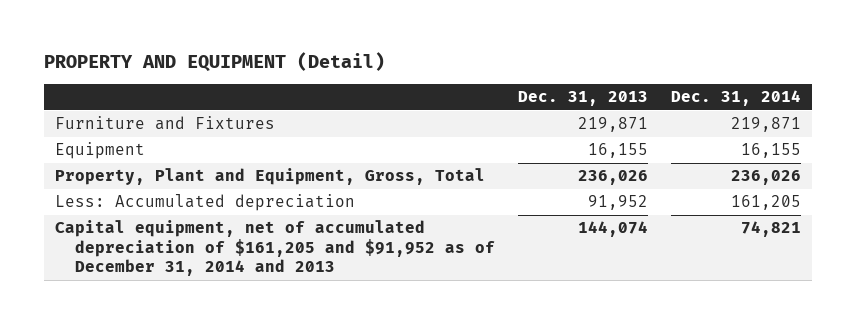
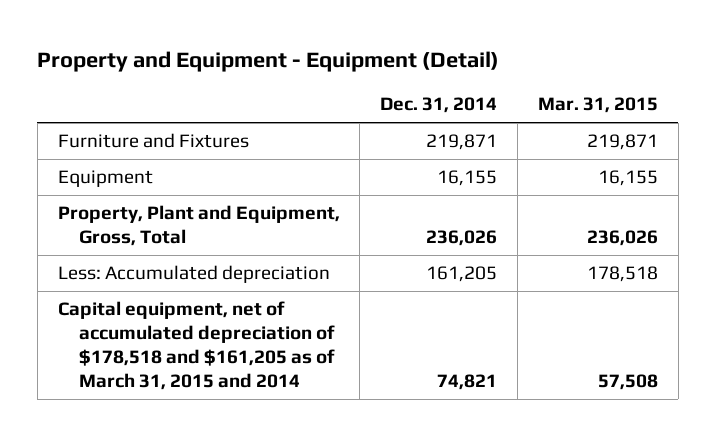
[44,52,386,72] PROPERTY AND EQUIPMENT (Detail) -> [37,50,500,72] Property and Equipment - Equipment (Detail)
[518,91,649,107] Dec. 31, 2013 -> none
none -> [537,97,658,114] Mar. 31, 2015
[55,220,496,277] Capital equipment, net of accumulated depreciation of $161,205 and $91,952 as of December 31, 2014 and 2013 -> [57,301,336,390] Capital equipment, net of accumulated depreciation of $178,518 and $161,205 as of March 31, 2015 and 2014

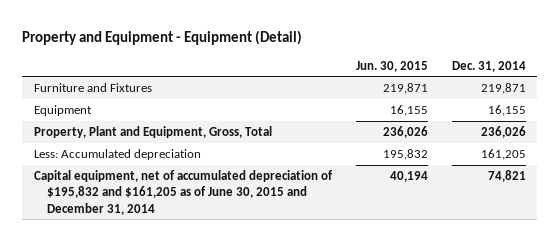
[537,97,658,114] Mar. 31, 2015 -> none
none -> [355,60,428,72] Jun. 30, 2015
[57,301,336,390] Capital equipment, net of accumulated depreciation of $178,518 and $161,205 as of March 31, 2015 and 2014 -> [34,170,334,215] Capital equipment, net of accumulated depreciation of $195,832 and $161,205 as of June 30, 2015 and December 31, 2014

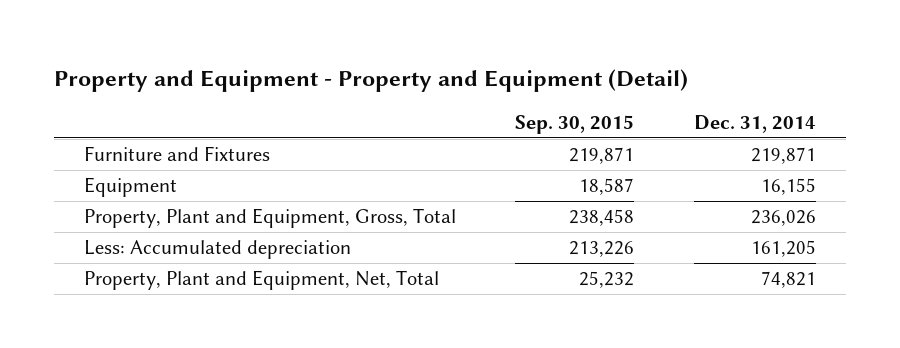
[22,29,303,45] Property and Equipment - Equipment (Detail) -> [54,68,689,92] Property and Equipment - Property and Equipment (Detail)
[355,60,428,72] Jun. 30, 2015 -> none
none -> [515,114,635,134] Sep. 30, 2015
[34,170,334,215] Capital equipment, net of accumulated depreciation of $195,832 and $161,205 as of June 30, 2015 and December 31, 2014 -> [83,270,439,291] Property, Plant and Equipment, Net, Total

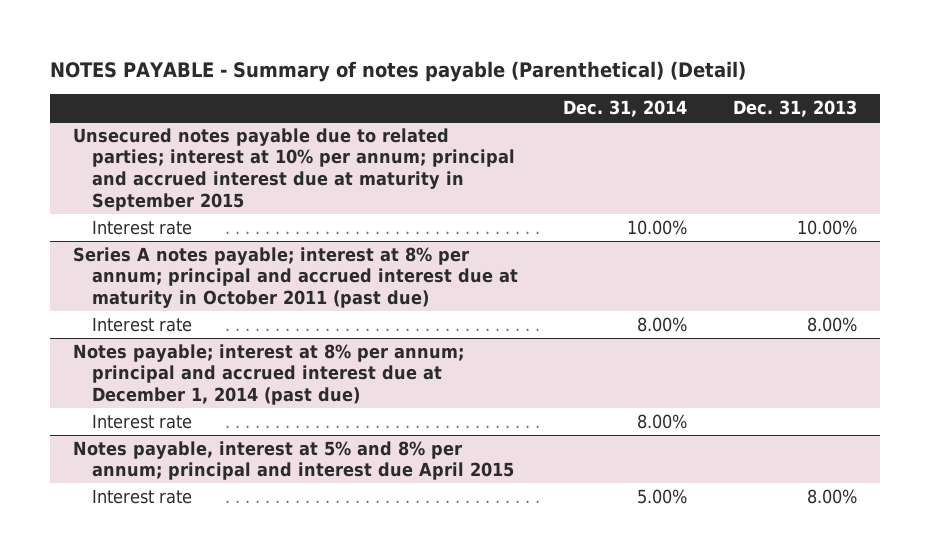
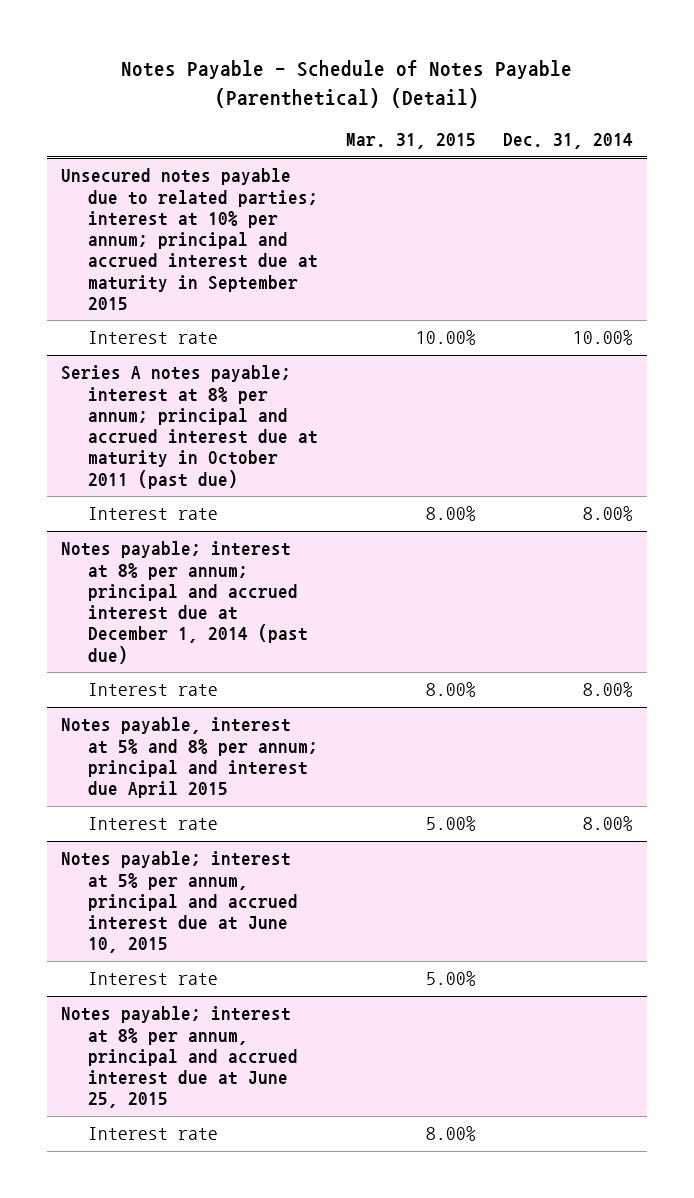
[50,61,747,83] NOTES PAYABLE - Summary of notes payable (Parenthetical) (Detail) -> [120,60,572,108] Notes Payable - Schedule of Notes Payable (Parenthetical) (Detail)
[733,100,858,118] Dec. 31, 2013 -> none
none -> [345,133,476,150] Mar. 31, 2015
[637,488,688,504] 5.00% -> [583,816,634,832] 8.00%
none -> [60,851,299,954] Notes payable; interest at 5% per annum, principal and accrued interest due at June 10, 2015
none -> [88,972,219,986] Interest rate
none -> [60,1006,299,1109] Notes payable; interest at 8% per annum, principal and accrued interest due at June 25, 2015
none -> [88,1127,219,1141] Interest rate

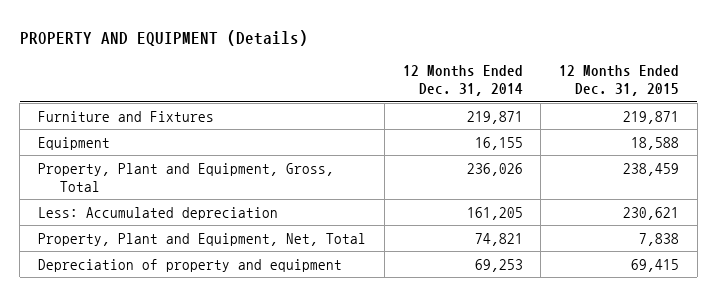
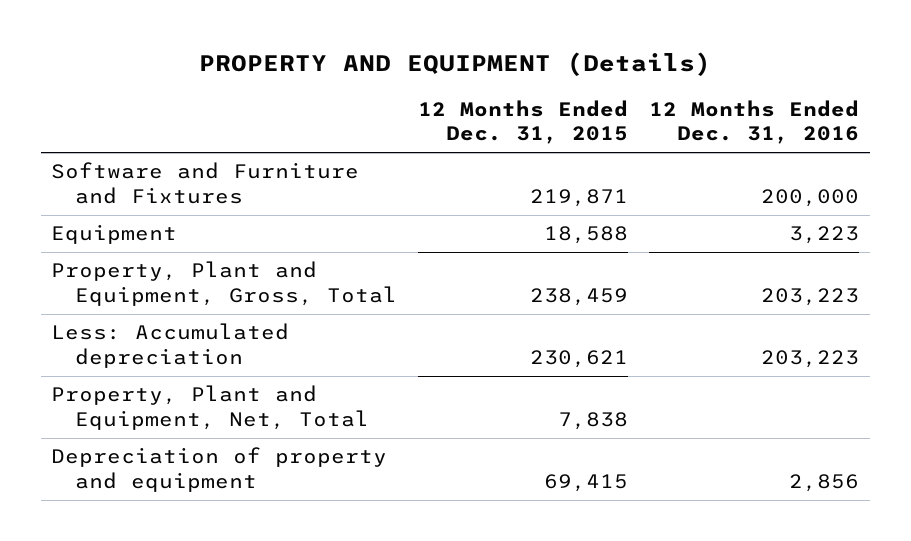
[402,64,523,97] 12 Months Ended Dec. 31, 2014 -> none
none -> [649,99,860,145] 12 Months Ended Dec. 31, 2016
[38,110,215,122] Furniture and Fixtures -> [51,162,360,205] Software and Furniture and Fixtures

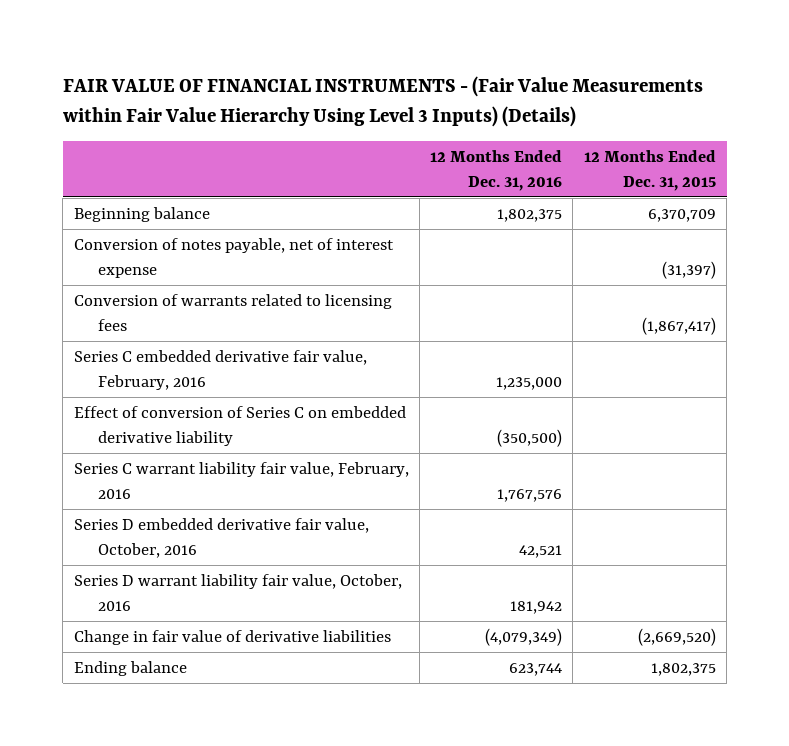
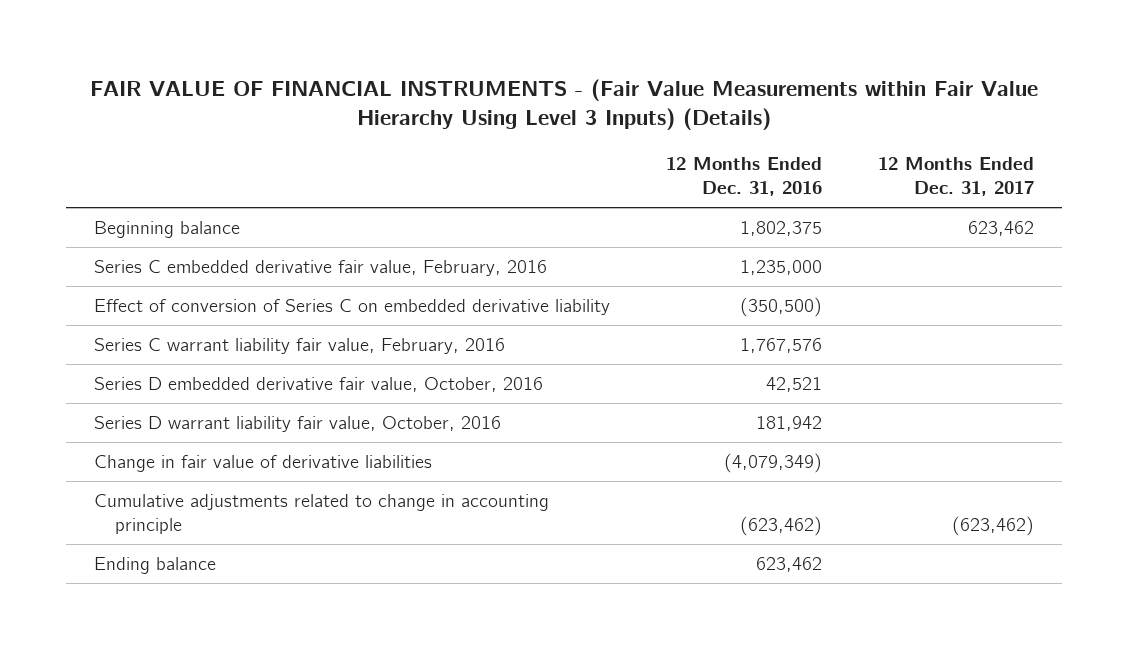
[583,150,716,191] 12 Months Ended Dec. 31, 2015 -> none
none -> [878,157,1035,197] 12 Months Ended Dec. 31, 2017
[73,237,394,278] Conversion of notes payable, net of interest expense -> none
[73,293,392,331] Conversion of warrants related to licensing fees -> none
none -> [94,493,550,534] Cumulative adjustments related to change in accounting principle
[509,662,563,676] 623,744 -> [756,556,823,572] 623,462

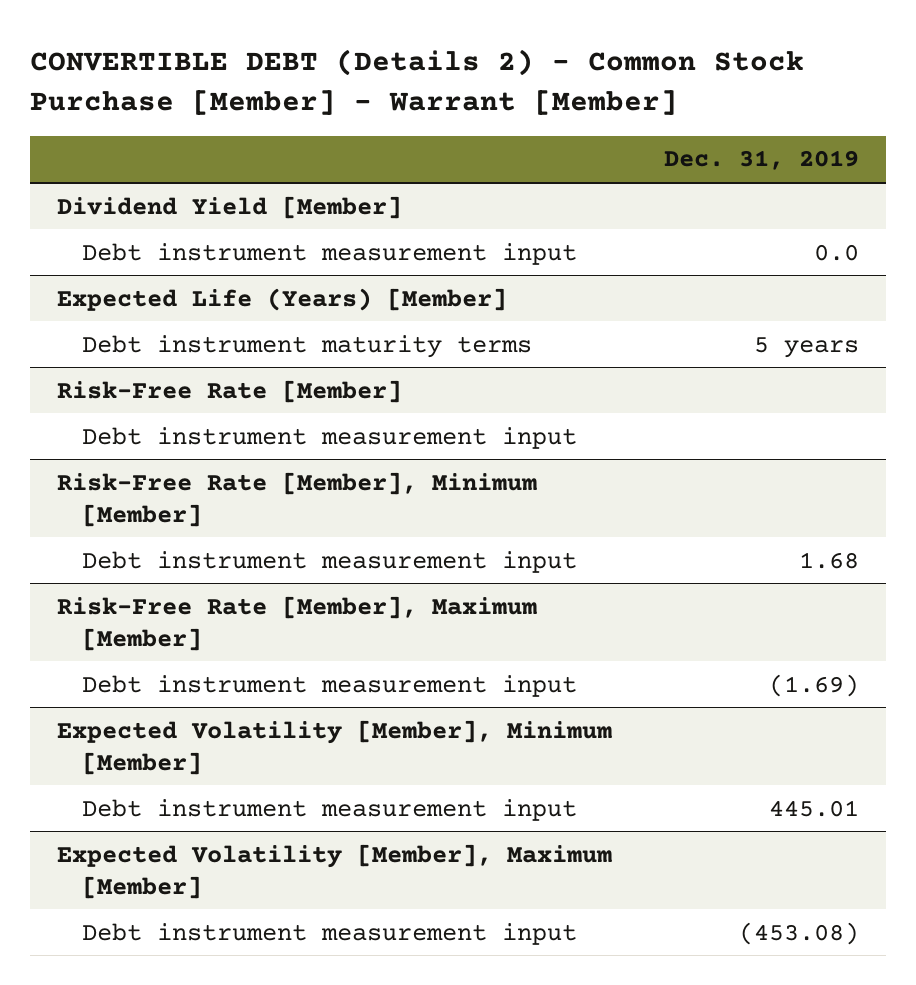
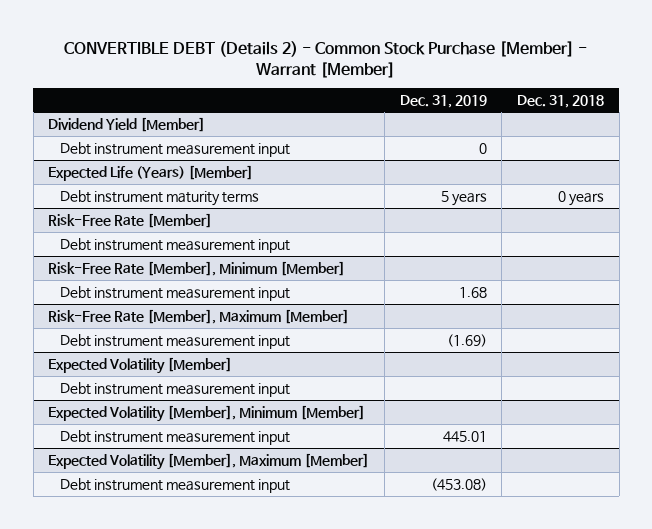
none -> [517,94,605,108] Dec. 31, 2018
[814,243,860,261] 0.0 -> [478,142,487,154] 0
none -> [48,356,233,374] Expected Volatility [Member]
none -> [59,381,290,397] Debt instrument measurement input

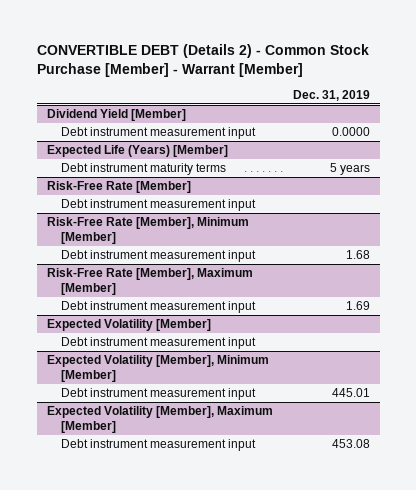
[517,94,605,108] Dec. 31, 2018 -> none
[478,142,487,154] 0 -> [331,127,370,137] 0.0000
[446,333,487,347] (1.69) -> [345,301,370,311] 1.69
[430,477,487,491] (453.08) -> [331,439,370,449] 453.08

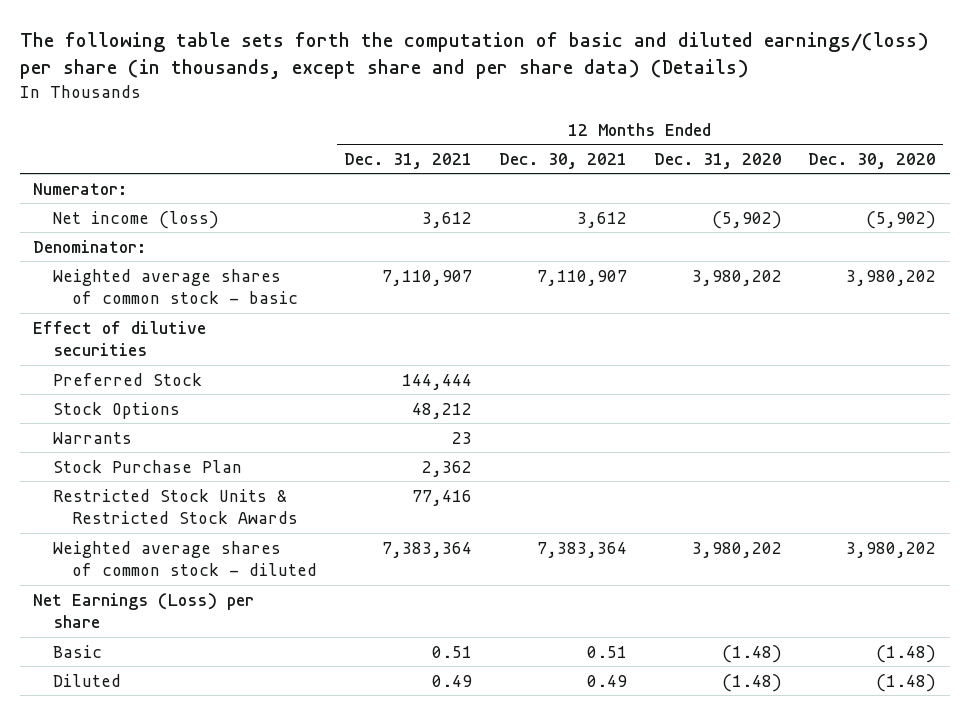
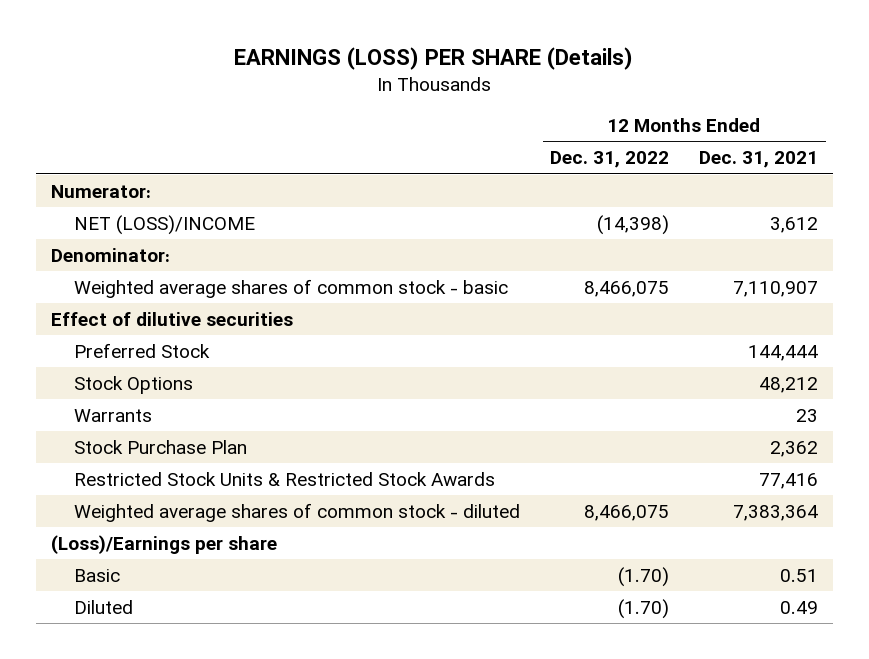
[19,31,929,80] The following table sets forth the computation of basic and diluted earnings/(loss) per share (in thousands, except share and per share data) (Details) -> [234,47,634,71] EARNINGS (LOSS) PER SHARE (Details)
[498,152,627,169] Dec. 30, 2021 -> none
[653,152,782,169] Dec. 31, 2020 -> none
[808,152,937,169] Dec. 30, 2020 -> none
none -> [550,151,670,169] Dec. 31, 2022
[52,210,219,229] Net income (loss) -> [74,214,256,235] NET (LOSS)/INCOME
[33,592,255,629] Net Earnings (Loss) per share -> [50,534,277,554] (Loss)/Earnings per share

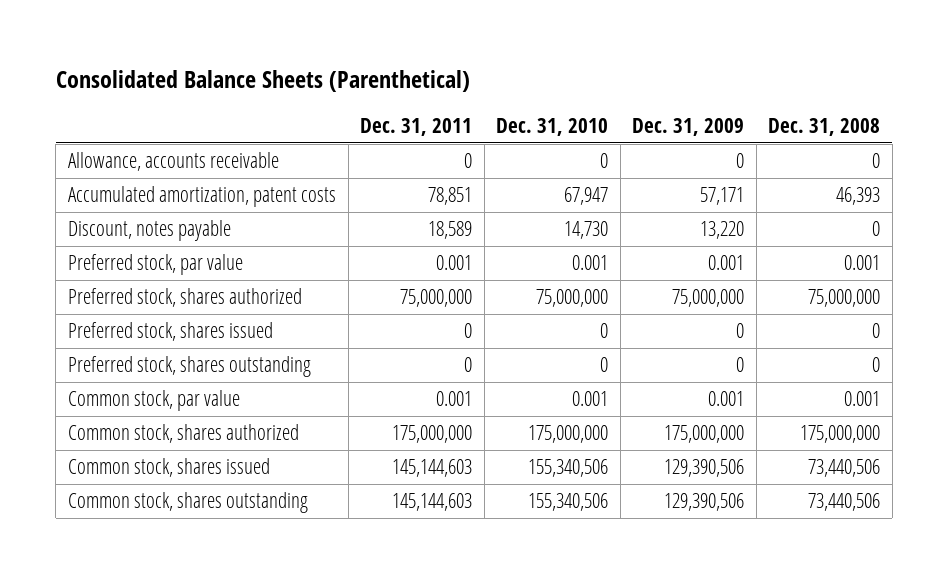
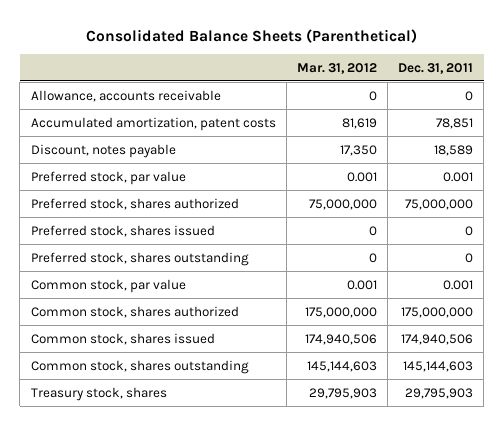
[496,118,609,137] Dec. 31, 2010 -> none
[632,118,745,137] Dec. 31, 2009 -> none
[768,118,881,137] Dec. 31, 2008 -> none
none -> [296,62,377,74] Mar. 31, 2012
[392,459,473,478] 145,144,603 -> [401,333,474,345] 174,940,506
none -> [30,386,167,401] Treasury stock, shares

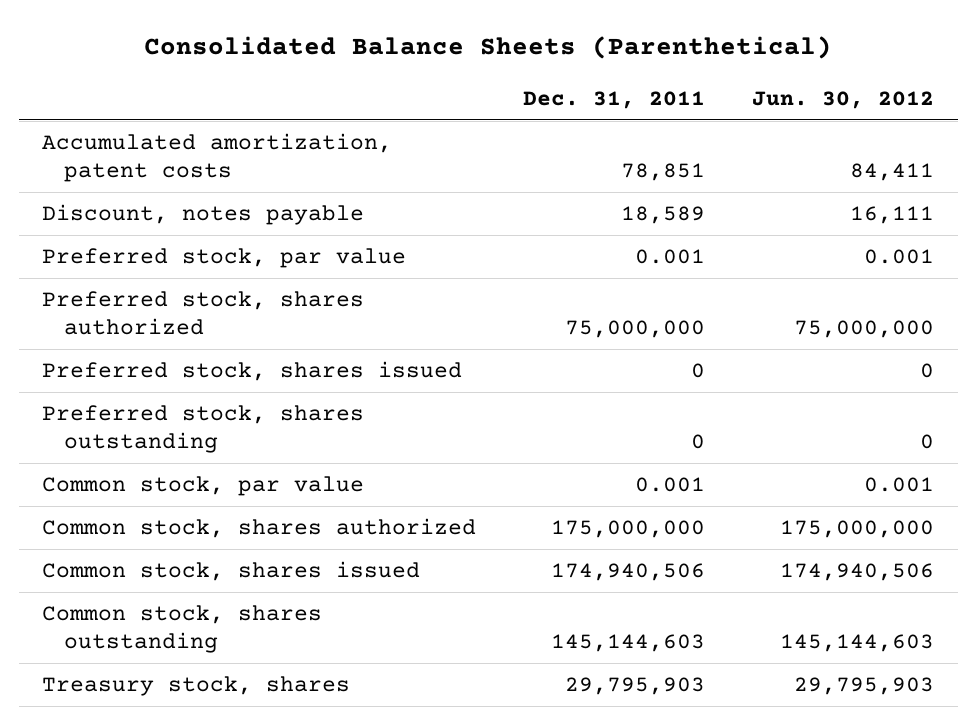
[296,62,377,74] Mar. 31, 2012 -> none
none -> [752,91,935,110] Jun. 30, 2012
[30,89,221,102] Allowance, accounts receivable -> none

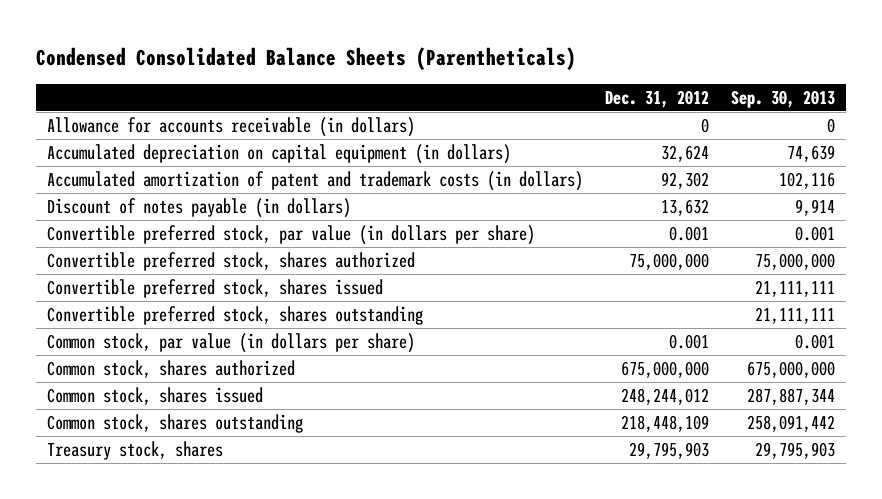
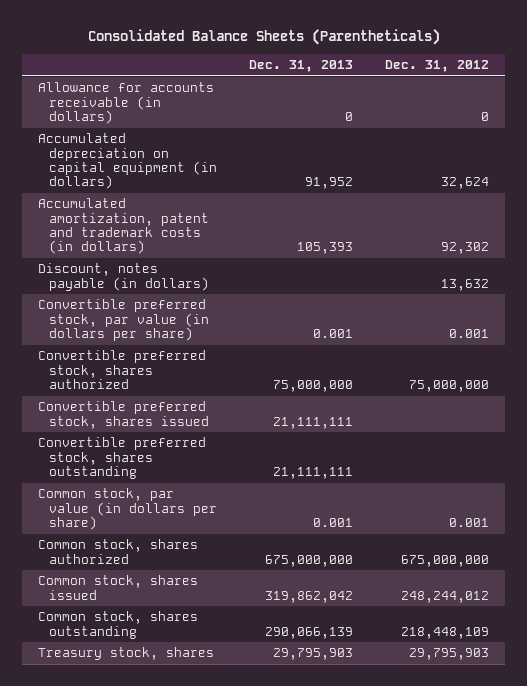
[36,47,577,71] Condensed Consolidated Balance Sheets (Parentheticals) -> [87,29,440,46] Consolidated Balance Sheets (Parentheticals)
[730,89,835,108] Sep. 30, 2013 -> none
none -> [249,60,354,73] Dec. 31, 2013
[47,170,584,191] Accumulated amortization of patent and trademark costs (in dollars) -> [38,198,210,255] Accumulated amortization, patent and trademark costs (in dollars)
[47,197,352,218] Discount of notes payable (in dollars) -> [38,263,210,291] Discount, notes payable (in dollars)

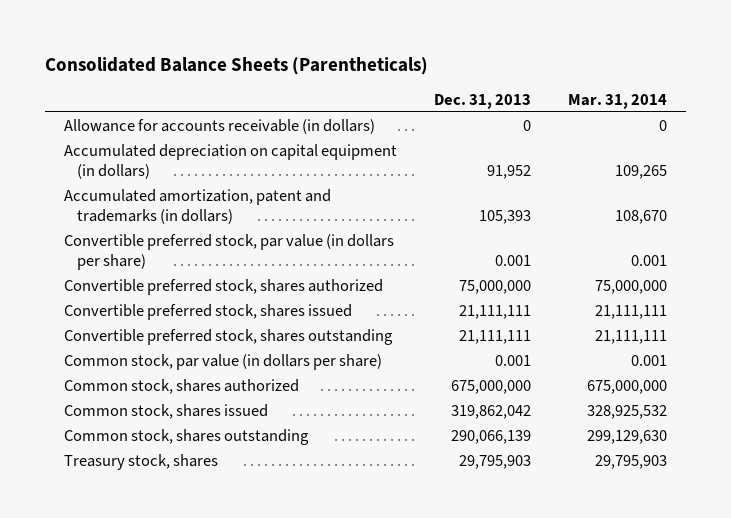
[385,60,490,73] Dec. 31, 2012 -> none
none -> [568,93,668,109] Mar. 31, 2014
[38,263,210,291] Discount, notes payable (in dollars) -> none
[38,198,210,255] Accumulated amortization, patent and trademark costs (in dollars) -> [63,188,331,224] Accumulated amortization, patent and trademarks (in dollars)

